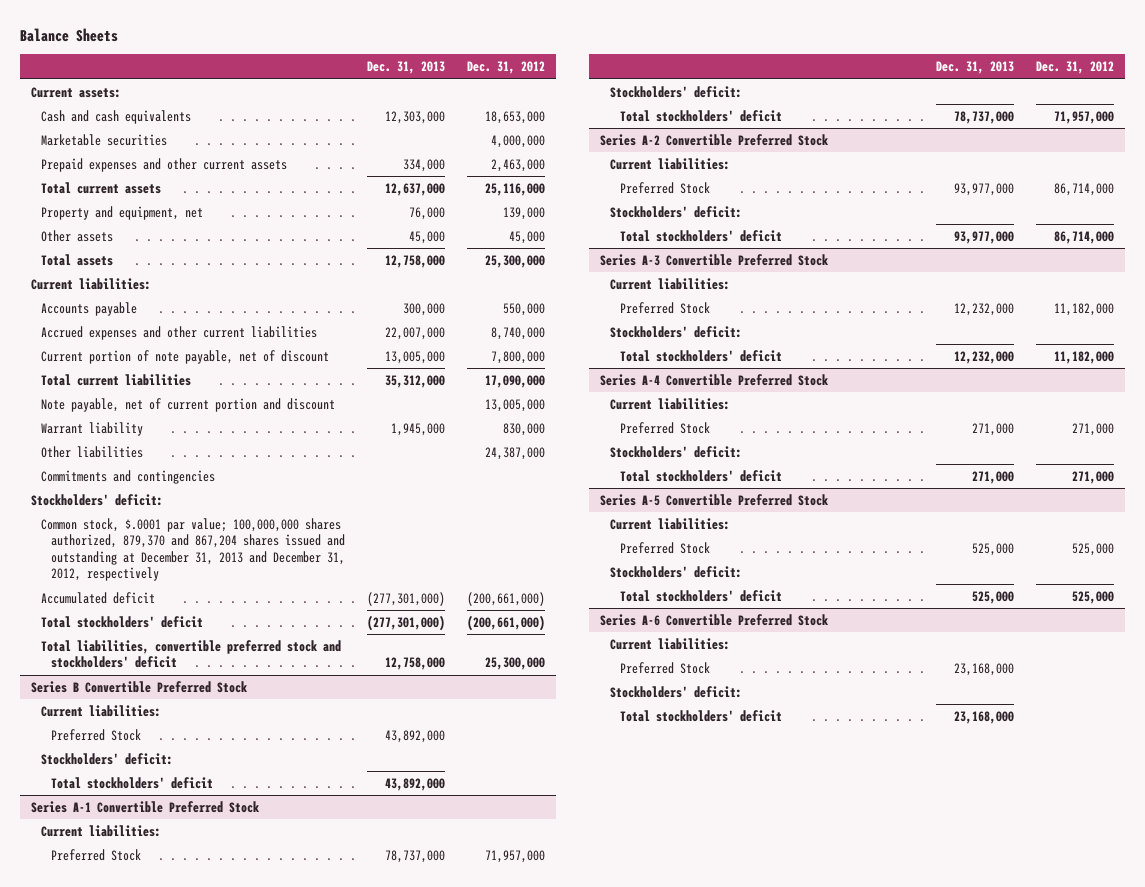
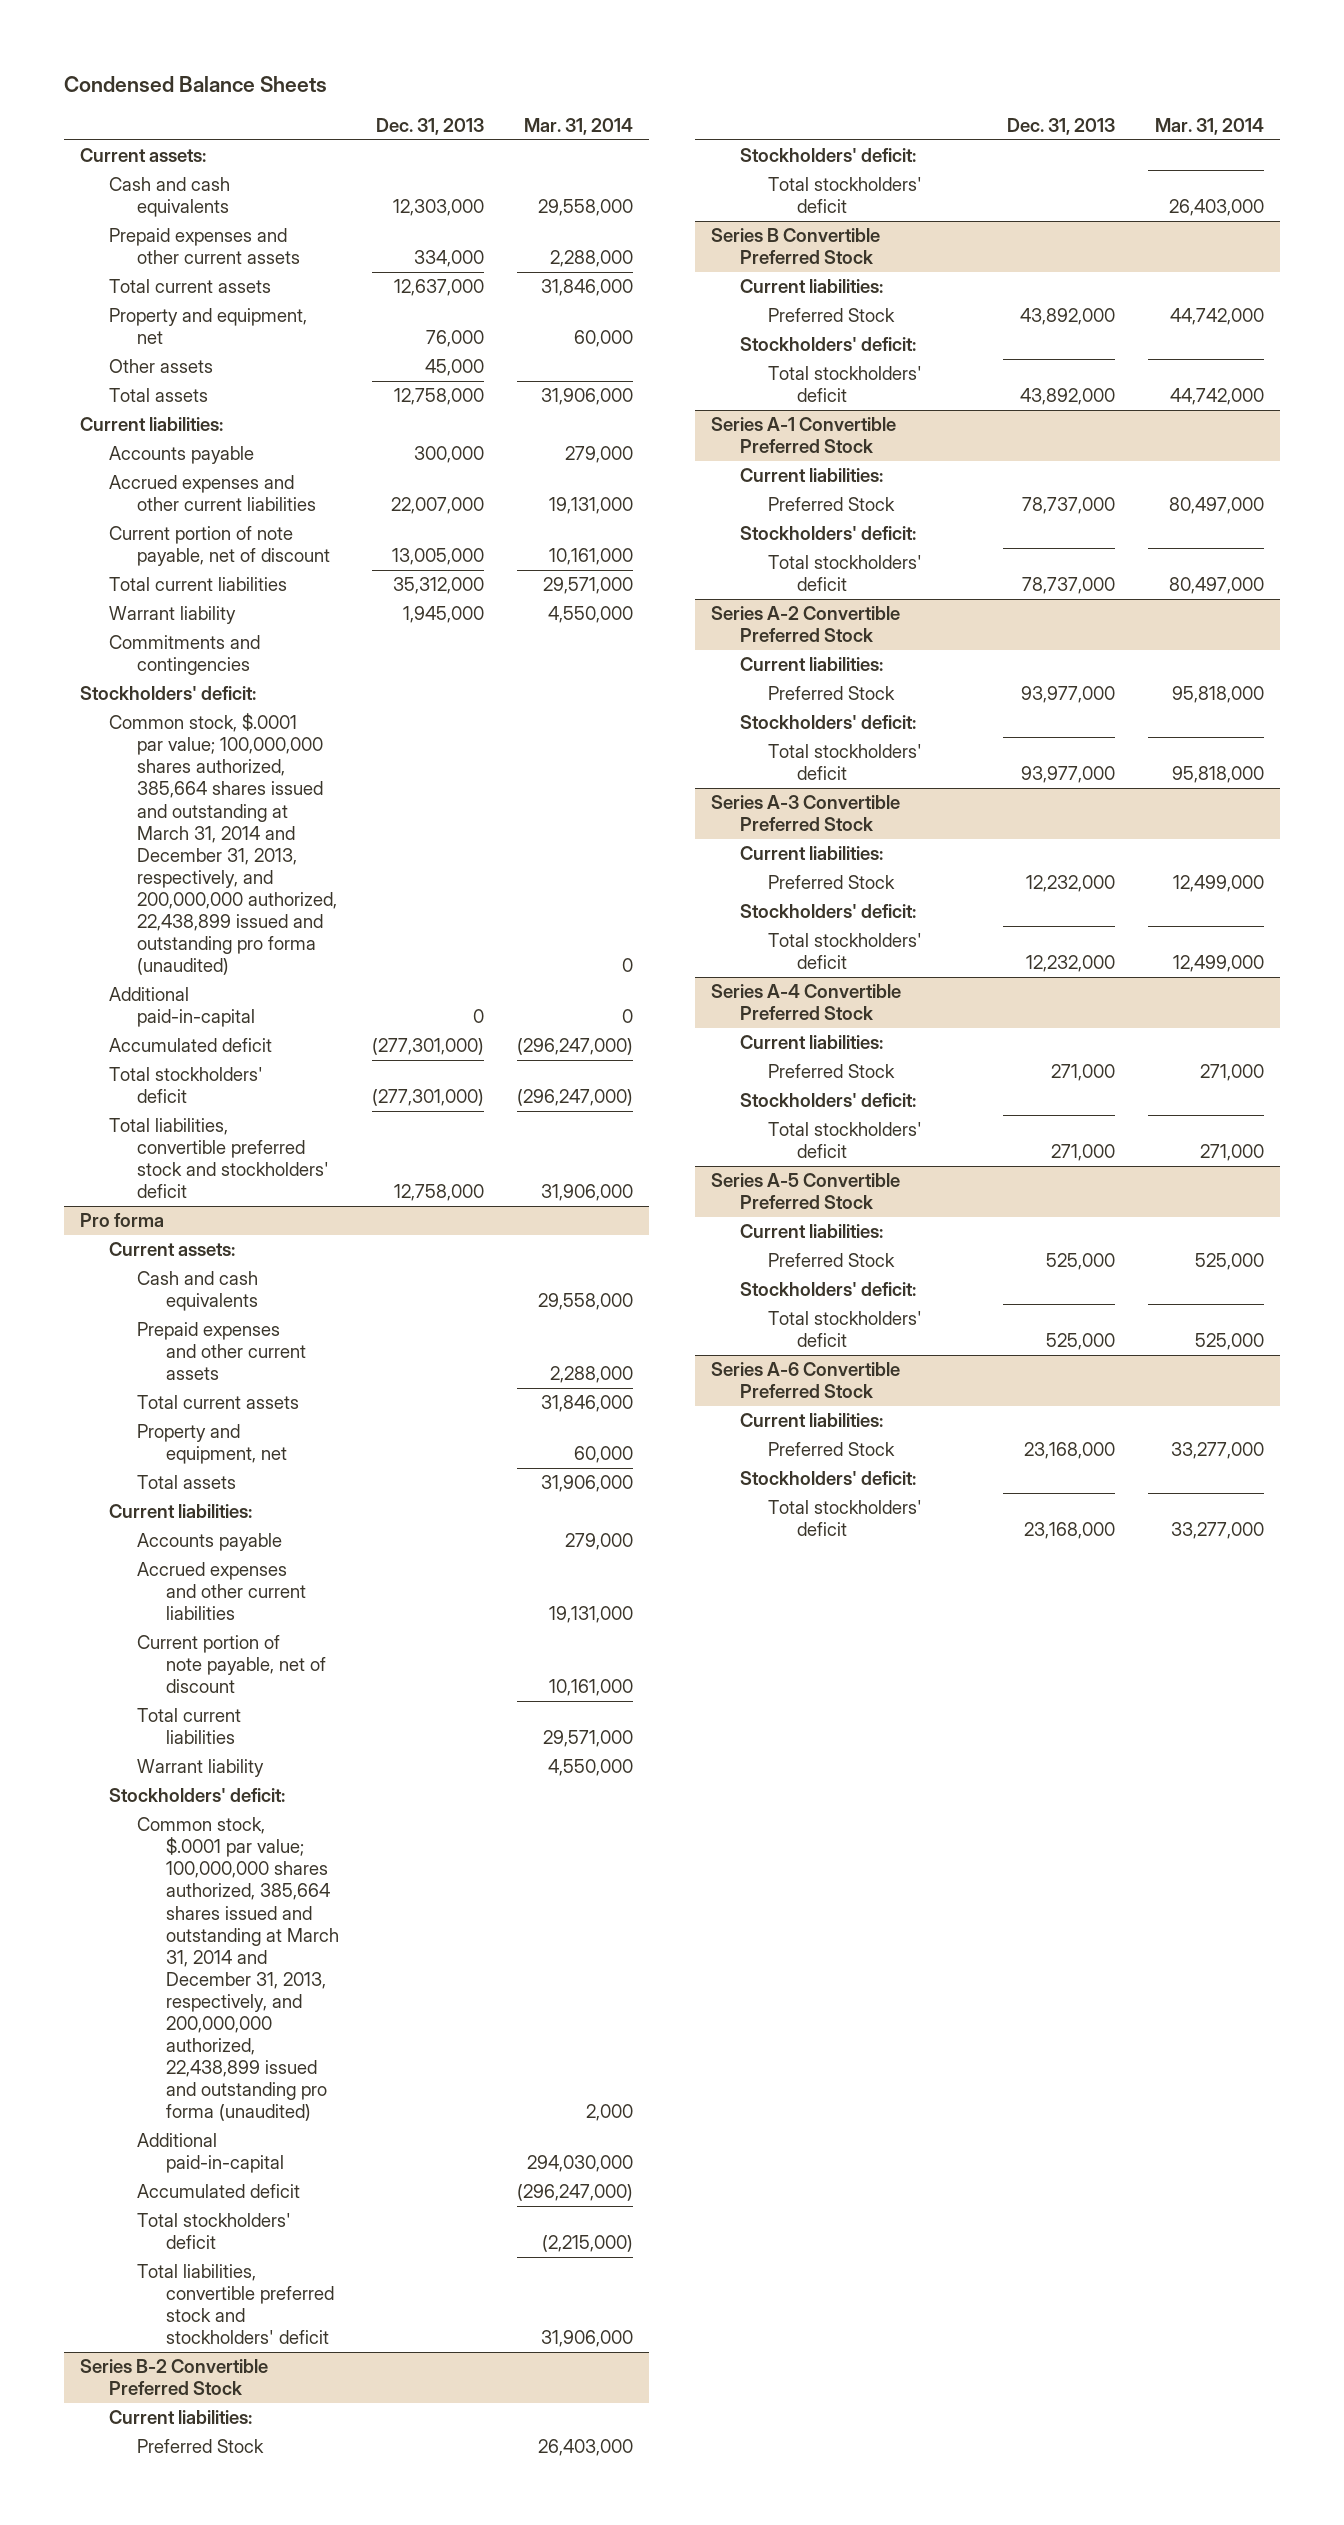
[19,27,118,42] Balance Sheets -> [63,76,327,93] Condensed Balance Sheets
[466,61,545,75] Dec. 31, 2012 -> none
none -> [523,117,633,135] Mar. 31, 2014
[40,133,167,146] Marketable securities -> none
[40,397,335,412] Note payable, net of current portion and discount -> none
[40,445,143,458] Other liabilities -> none
[40,517,345,582] Common stock, $.0001 par value; 100,000,000 shares authorized, 879,370 and 867,204 shares issued and outstanding at December 31, 2013 and December 31, 2012, respectively -> [108,713,338,976] Common stock, $.0001 par value; 100,000,000 shares authorized, 385,664 shares issued and outstanding at March 31, 2014 and December 31, 2013, respectively, and 200,000,000 authorized, 22,438,899 issued and outstanding pro forma (unaudited)
none -> [108,987,256,1028] Additional paid-in-capital
none -> [80,1213,165,1228] Pro forma
none -> [108,1242,235,1257] Current assets:
none -> [137,1271,259,1312] Cash and cash equivalents
none -> [137,1322,306,1381] Prepaid expenses and other current assets
none -> [137,1395,300,1410] Total current assets
none -> [137,1424,287,1465] Property and equipment, net
none -> [137,1475,237,1490] Total assets
none -> [108,1504,252,1519] Current liabilities:
none -> [137,1533,283,1552] Accounts payable
none -> [137,1562,306,1621] Accrued expenses and other current liabilities
none -> [137,1635,326,1694] Current portion of note payable, net of discount
none -> [137,1708,242,1745] Total current liabilities
none -> [137,1759,265,1778] Warrant liability
none -> [108,1788,285,1803] Stockholders' deficit:
none -> [137,1817,339,2122] Common stock, $.0001 par value; 100,000,000 shares authorized, 385,664 shares issued and outstanding at March 31, 2014 and December 31, 2013, respectively, and 200,000,000 authorized, 22,438,899 issued and outstanding pro forma (unaudited)
none -> [137,2133,284,2174] Additional paid-in-capital
none -> [137,2184,301,2199] Accumulated deficit
none -> [137,2213,292,2250] Total stockholders' deficit
none -> [137,2264,334,2345] Total liabilities, convertible preferred stock and stockholders' deficit
none -> [80,2359,269,2396] Series B-2 Convertible Preferred Stock
none -> [108,2410,252,2425] Current liabilities:
none -> [137,2439,265,2454] Preferred Stock
none -> [739,148,916,163] Stockholders' deficit:
none -> [768,177,923,214] Total stockholders' deficit

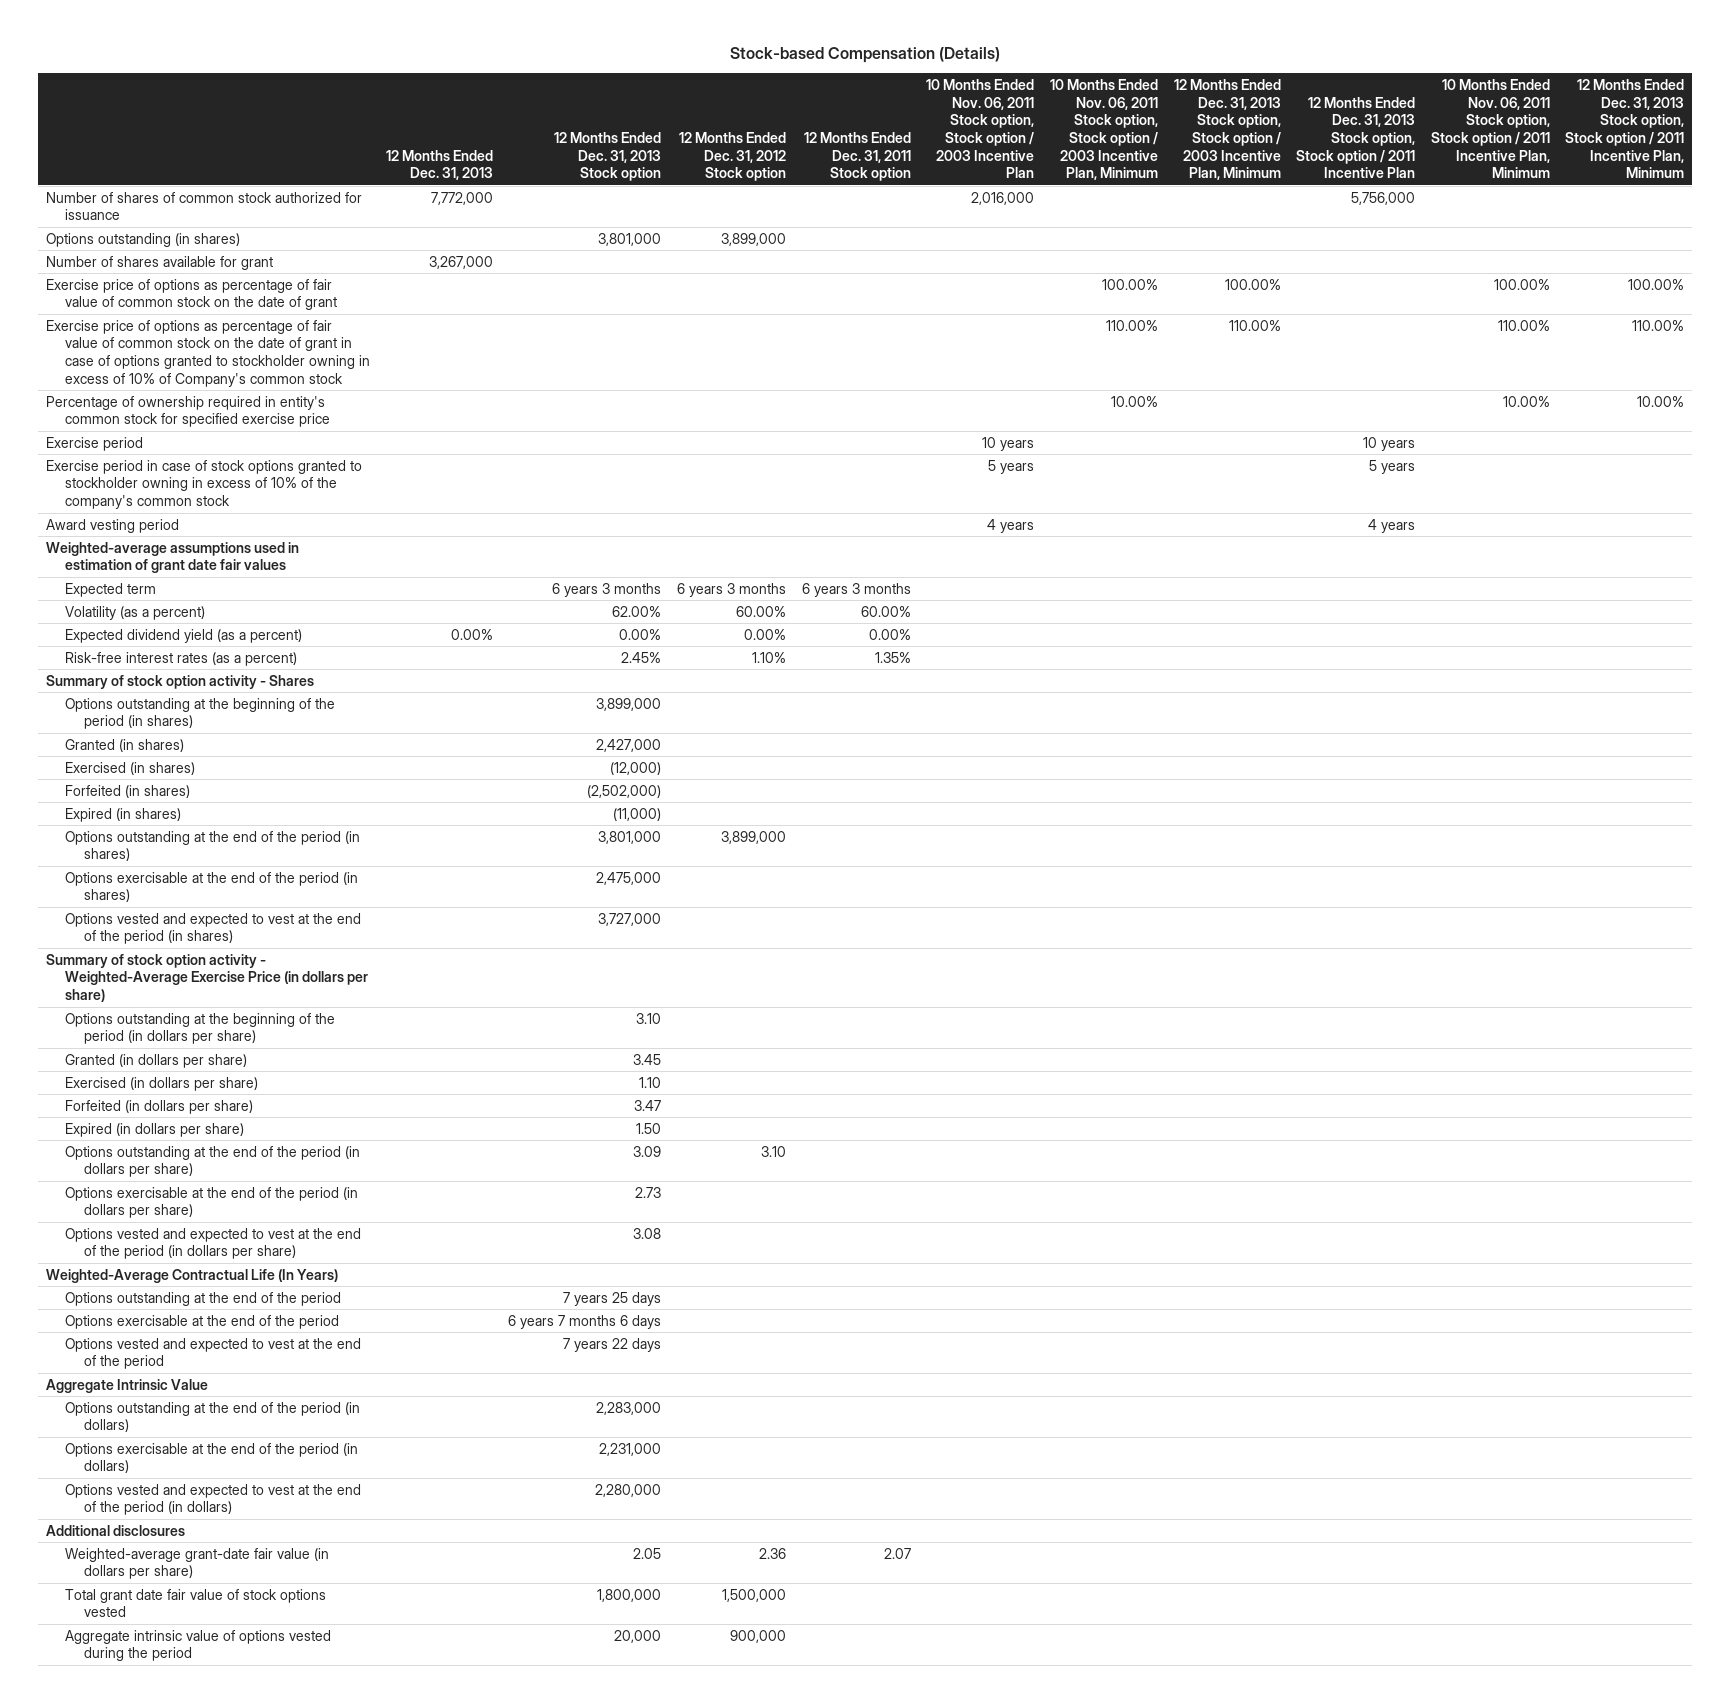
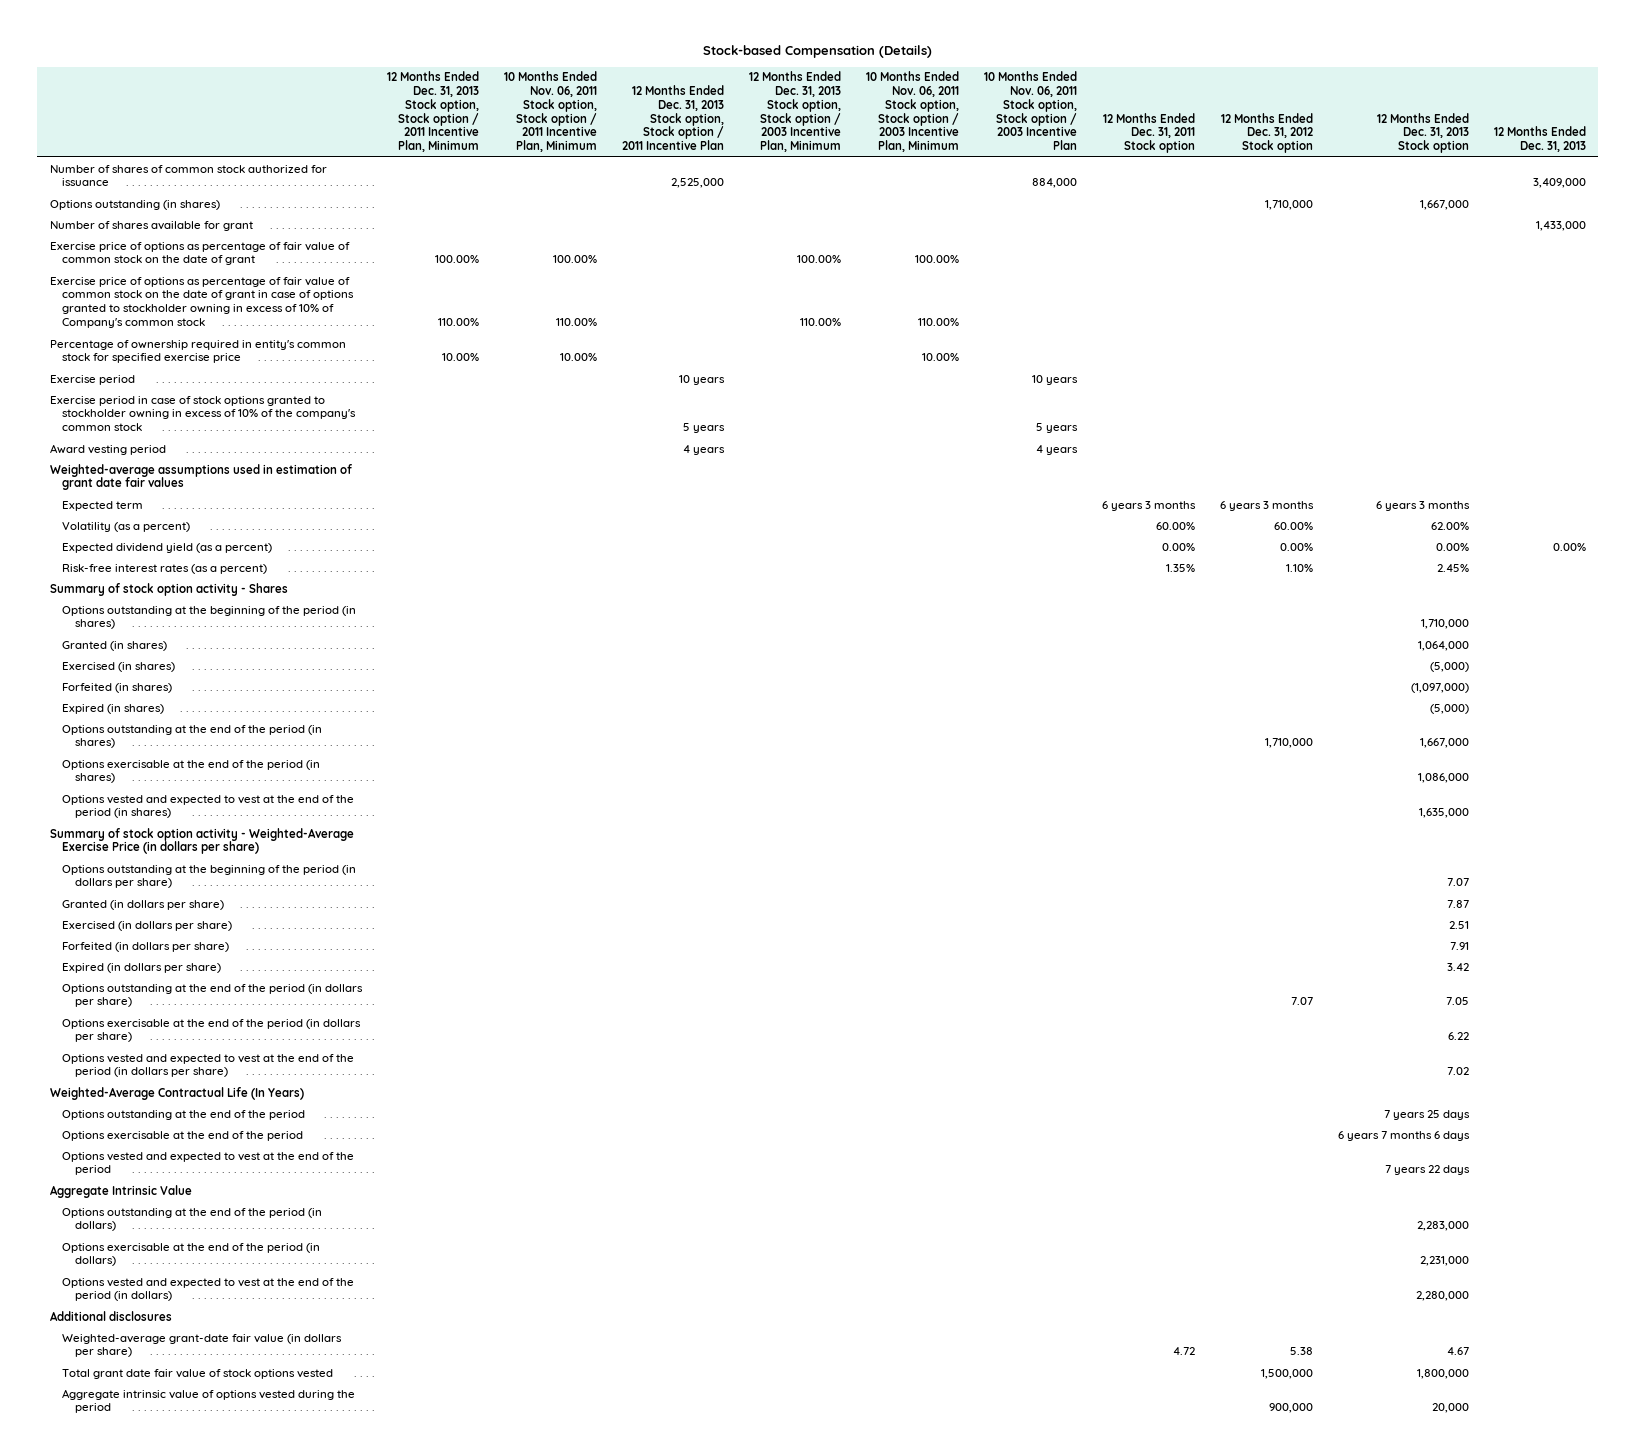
[430,191,493,205] 7,772,000 -> [1532,178,1586,189] 3,409,000
[971,191,1035,205] 2,016,000 -> [1031,178,1077,189] 884,000
[1351,191,1416,205] 5,756,000 -> [671,178,725,189] 2,525,000
[598,232,662,246] 3,801,000 -> [1419,199,1469,210] 1,667,000
[721,232,787,246] 3,899,000 -> [1264,199,1313,210] 1,710,000
[428,255,493,269] 3,267,000 -> [1535,220,1586,231] 1,433,000
[596,697,662,711] 3,899,000 -> [1420,619,1469,630] 1,710,000
[596,738,662,752] 2,427,000 -> [1417,640,1469,651] 1,064,000
[610,761,662,775] (12,000) -> [1429,661,1469,672] (5,000)
[587,784,662,798] (2,502,000) -> [1410,682,1469,693] (1,097,000)
[613,807,662,821] (11,000) -> [1429,703,1469,714] (5,000)
[598,830,662,844] 3,801,000 -> [1419,738,1469,749] 1,667,000
[721,830,787,844] 3,899,000 -> [1264,738,1313,749] 1,710,000
[596,871,662,885] 2,475,000 -> [1417,773,1469,784] 1,086,000
[598,912,662,926] 3,727,000 -> [1418,808,1469,819] 1,635,000
[636,1012,662,1024] 3.10 -> [1446,878,1469,887] 7.07
[633,1053,662,1065] 3.45 -> [1446,899,1469,908] 7.87
[639,1076,662,1088] 1.10 -> [1448,920,1469,929] 2.51
[634,1099,662,1111] 3.47 -> [1449,941,1469,950] 7.91
[636,1122,662,1134] 1.50 -> [1446,962,1469,971] 3.42
[633,1145,662,1157] 3.09 -> [1445,997,1469,1006] 7.05
[761,1145,787,1157] 3.10 -> [1290,997,1313,1006] 7.07
[635,1186,662,1198] 2.73 -> [1447,1032,1469,1041] 6.22
[633,1227,662,1239] 3.08 -> [1446,1067,1469,1076] 7.02
[633,1547,662,1559] 2.05 -> [1446,1347,1469,1356] 4.67
[759,1547,787,1559] 2.36 -> [1289,1347,1313,1356] 5.38
[883,1547,911,1559] 2.07 -> [1172,1347,1195,1356] 4.72

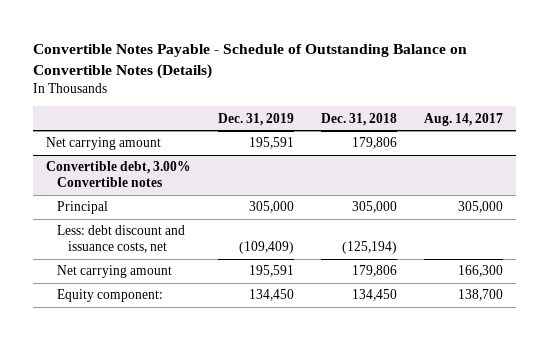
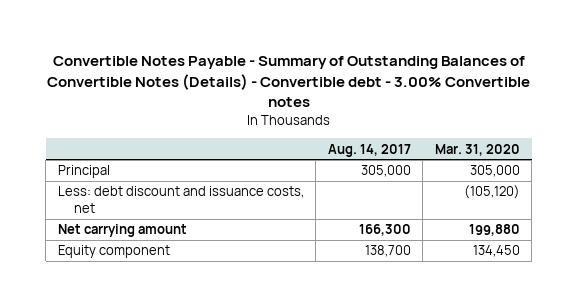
[32,43,467,79] Convertible Notes Payable - Schedule of Outstanding Balance on Convertible Notes (Details) -> [46,56,530,108] Convertible Notes Payable - Summary of Outstanding Balances of Convertible Notes (Details) - Convertible debt - 3.00% Convertible notes
[217,112,294,126] Dec. 31, 2019 -> none
[320,112,397,126] Dec. 31, 2018 -> none
none -> [434,143,520,156] Mar. 31, 2020
[46,137,162,151] Net carrying amount -> none
[46,161,192,188] Convertible debt, 3.00% Convertible notes -> none
[56,289,163,303] Equity component: -> [57,245,170,259] Equity component

